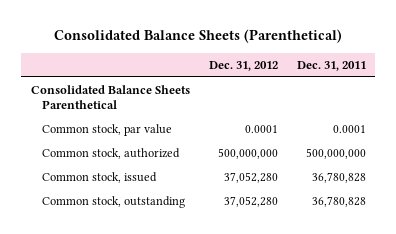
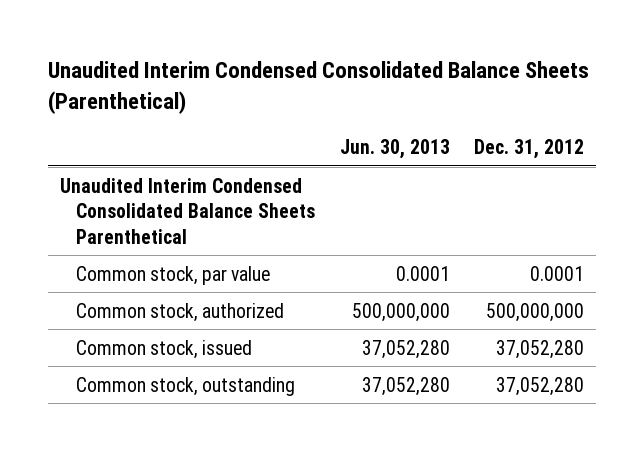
[54,29,343,44] Consolidated Balance Sheets (Parenthetical) -> [47,61,589,115] Unaudited Interim Condensed Consolidated Balance Sheets (Parenthetical)
[296,60,366,71] Dec. 31, 2011 -> none
none -> [339,139,450,160] Jun. 30, 2013
[30,84,190,109] Consolidated Balance Sheets Parenthetical -> [60,177,316,244] Unaudited Interim Condensed Consolidated Balance Sheets Parenthetical

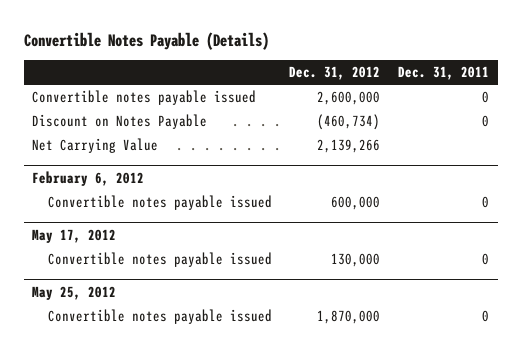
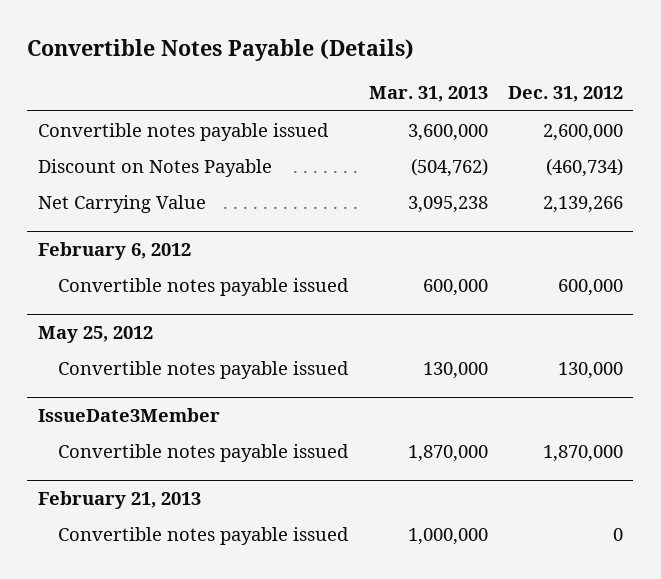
[397,66,489,81] Dec. 31, 2011 -> none
none -> [368,86,488,103] Mar. 31, 2013
[32,228,117,243] May 17, 2012 -> none
[47,251,272,267] Convertible notes payable issued -> none
none -> [58,360,350,379] Convertible notes payable issued
none -> [37,407,220,422] IssueDate3Member
none -> [37,490,201,509] February 21, 2013
none -> [58,526,350,545] Convertible notes payable issued

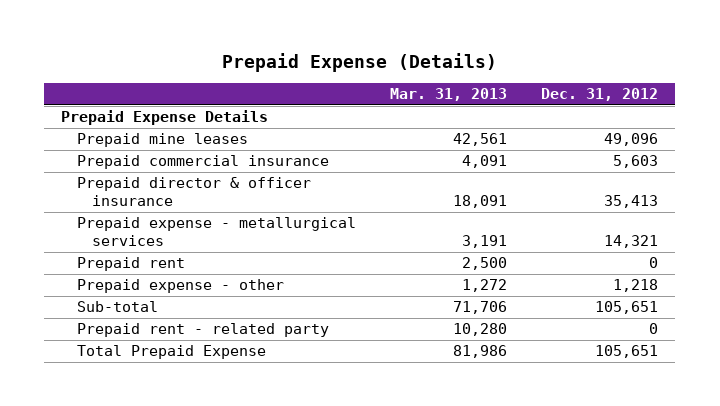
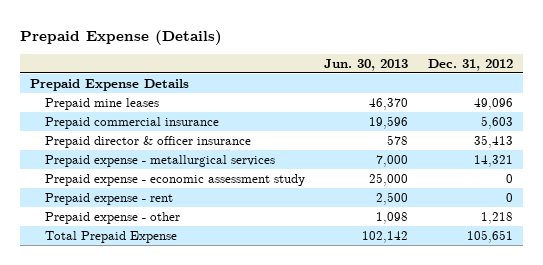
[389,88,507,102] Mar. 31, 2013 -> none
none -> [324,59,409,72] Jun. 30, 2013
none -> [44,173,305,186] Prepaid expense - economic assessment study
[76,257,185,272] Prepaid rent -> [44,192,173,205] Prepaid expense - rent
[76,301,158,313] Sub-total -> none
[76,323,329,338] Prepaid rent - related party -> none

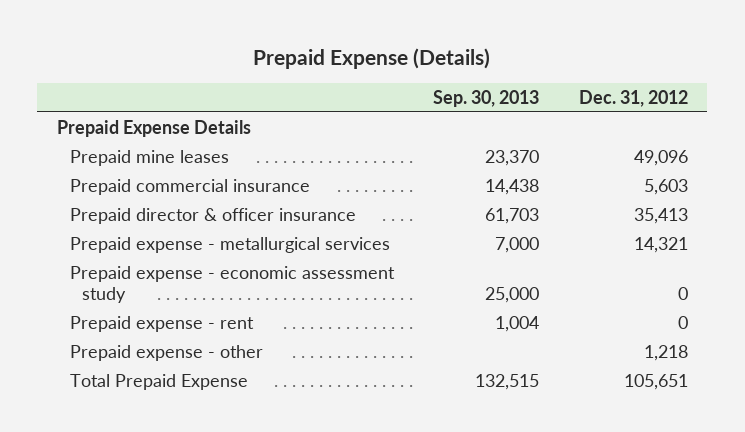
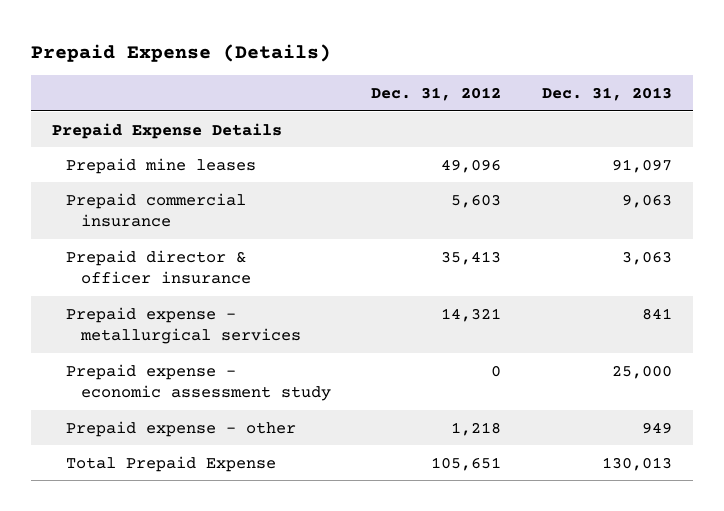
[433,89,540,107] Sep. 30, 2013 -> none
none -> [542,86,673,101] Dec. 31, 2013
[69,315,254,332] Prepaid expense - rent -> none

